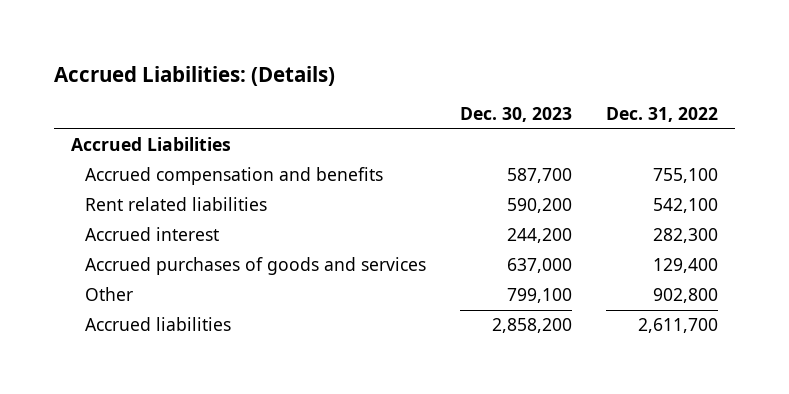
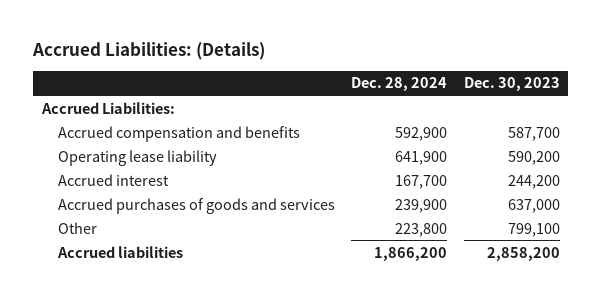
[606,107,719,123] Dec. 31, 2022 -> none
none -> [351,77,448,92] Dec. 28, 2024
[71,137,232,152] Accrued Liabilities -> [40,101,175,114] Accrued Liabilities:
[84,197,267,212] Rent related liabilities -> [58,149,218,166] Operating lease liability

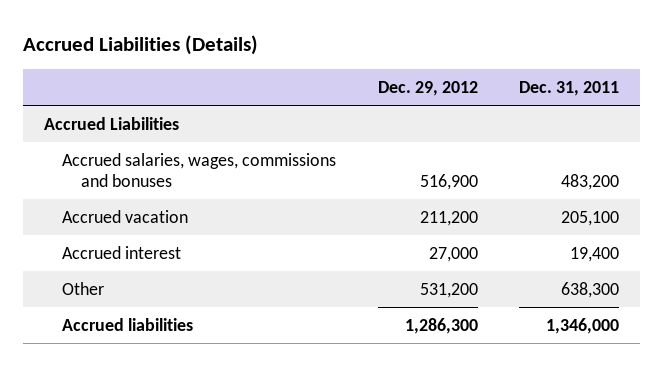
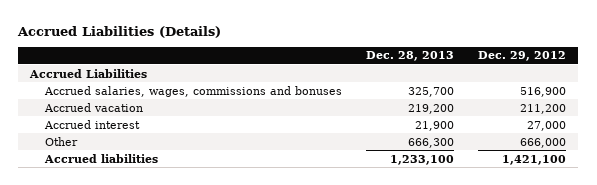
[519,81,620,97] Dec. 31, 2011 -> none
none -> [365,51,454,62] Dec. 28, 2013
[419,282,478,298] 531,200 -> [520,137,567,148] 666,000
[404,317,478,334] 1,286,300 -> [502,154,567,165] 1,421,100

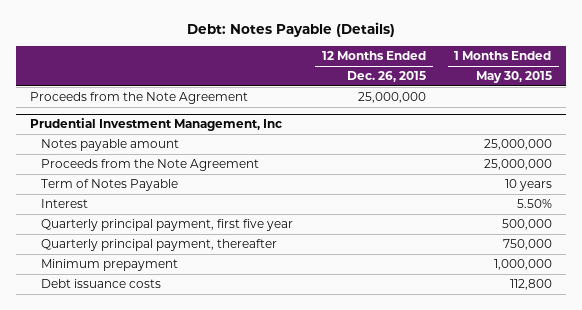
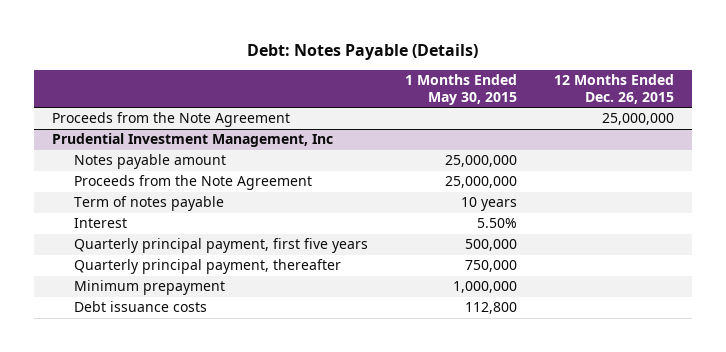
[40,179,178,192] Term of Notes Payable -> [73,196,224,212] Term of notes payable
[40,219,293,232] Quarterly principal payment, first five year -> [73,238,368,254] Quarterly principal payment, first five years

